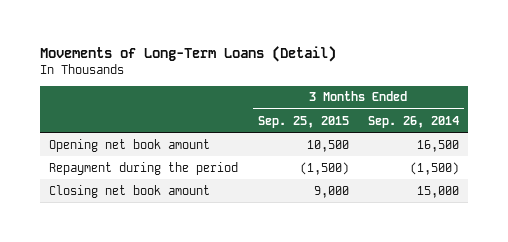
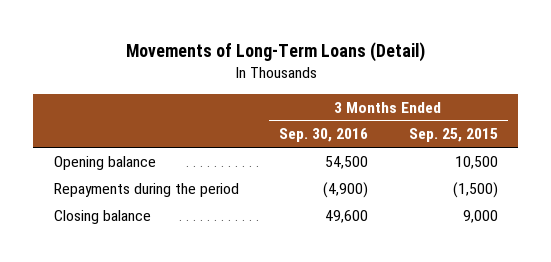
[367,115,459,128] Sep. 26, 2014 -> none
none -> [279,128,369,143] Sep. 30, 2016
[49,138,211,152] Opening net book amount -> [53,155,156,170] Opening balance
[49,161,239,175] Repayment during the period -> [53,182,239,197] Repayments during the period
[49,184,211,198] Closing net book amount -> [53,209,151,224] Closing balance

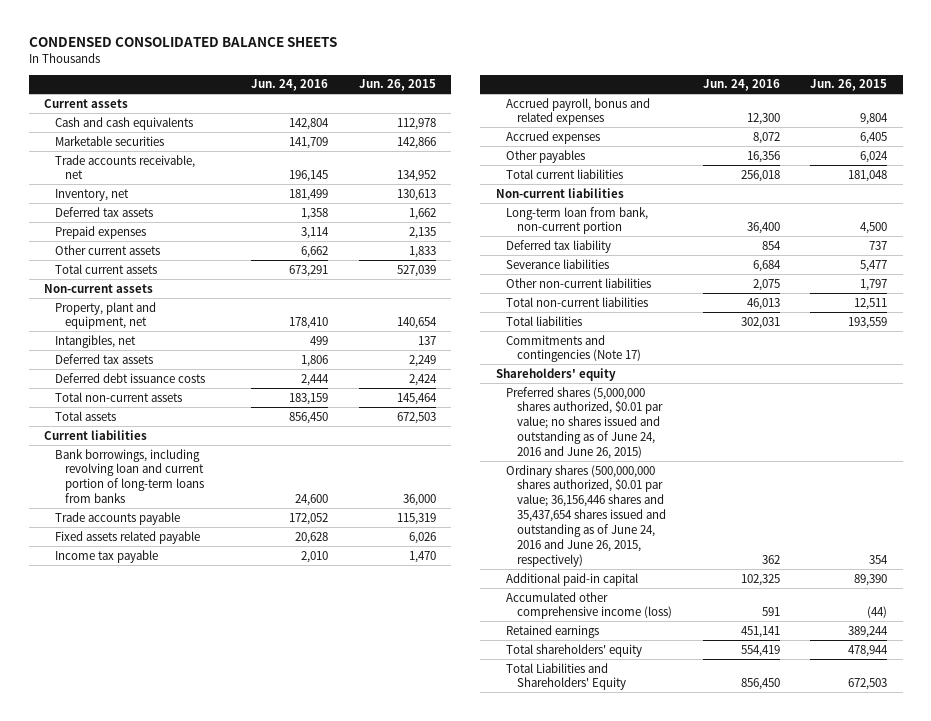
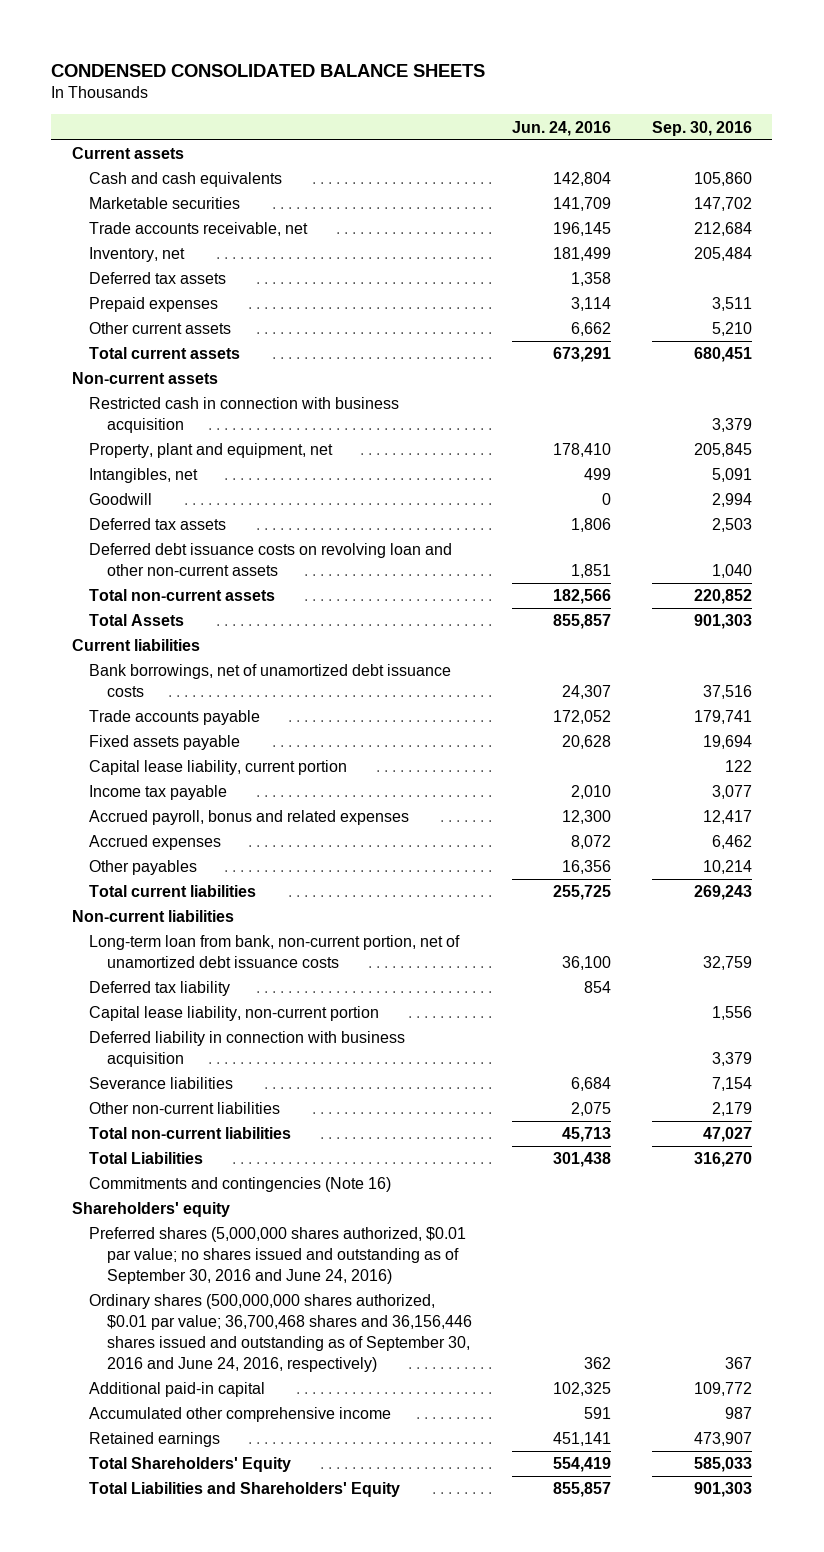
[358,79,436,92] Jun. 26, 2015 -> none
none -> [652,120,753,136] Sep. 30, 2016
none -> [89,397,400,433] Restricted cash in connection with business acquisition
none -> [89,493,153,506] Goodwill
[54,372,205,383] Deferred debt issuance costs -> none
none -> [89,543,453,576] Deferred debt issuance costs on revolving loan and other non-current assets
[288,392,328,405] 183,159 -> [553,589,612,605] 182,566
[54,410,116,421] Total assets -> [89,614,185,627] Total Assets
[288,411,328,424] 856,450 -> [553,614,612,630] 855,857
[54,448,205,504] Bank borrowings, including revolving loan and current portion of long-term loans from banks -> none
none -> [89,664,452,697] Bank borrowings, net of unamortized debt issuance costs
[54,530,200,544] Fixed assets related payable -> [89,735,241,751] Fixed assets payable
none -> [89,760,348,776] Capital lease liability, current portion
[740,169,780,182] 256,018 -> [553,885,612,901] 255,725
[506,206,649,235] Long-term loan from bank, non-current portion -> [89,935,461,968] Long-term loan from bank, non-current portion, net of unamortized debt issuance costs
[746,222,780,235] 36,400 -> [562,955,612,970] 36,100
none -> [89,1006,380,1022] Capital lease liability, non-current portion
none -> [89,1031,406,1067] Deferred liability in connection with business acquisition
[746,297,780,310] 46,013 -> [562,1127,612,1143] 45,713
[506,315,583,326] Total liabilities -> [89,1152,204,1165] Total Liabilities
[740,316,780,329] 302,031 -> [553,1152,612,1168] 301,438
[506,334,641,363] Commitments and contingencies (Note 17) -> [89,1177,392,1193] Commitments and contingencies (Note 16)
[506,386,663,460] Preferred shares (5,000,000 shares authorized, $0.01 par value; no shares issued and outstanding as of June 24, 2016 and June 26, 2015) -> [89,1227,467,1284] Preferred shares (5,000,000 shares authorized, $0.01 par value; no shares issued and outstanding as of September 30, 2016 and June 24, 2016)
[506,464,666,567] Ordinary shares (500,000,000 shares authorized, $0.01 par value; 36,156,446 shares and 35,437,654 shares issued and outstanding as of June 24, 2016 and June 26, 2015, respectively) -> [89,1294,472,1372] Ordinary shares (500,000,000 shares authorized, $0.01 par value; 36,700,468 shares and 36,156,446 shares issued and outstanding as of September 30, 2016 and June 24, 2016, respectively)
[506,591,672,620] Accumulated other comprehensive income (loss) -> [89,1407,392,1423] Accumulated other comprehensive income
[506,643,643,657] Total shareholders' equity -> [89,1457,292,1473] Total Shareholders' Equity
[740,678,780,691] 856,450 -> [553,1482,612,1498] 855,857

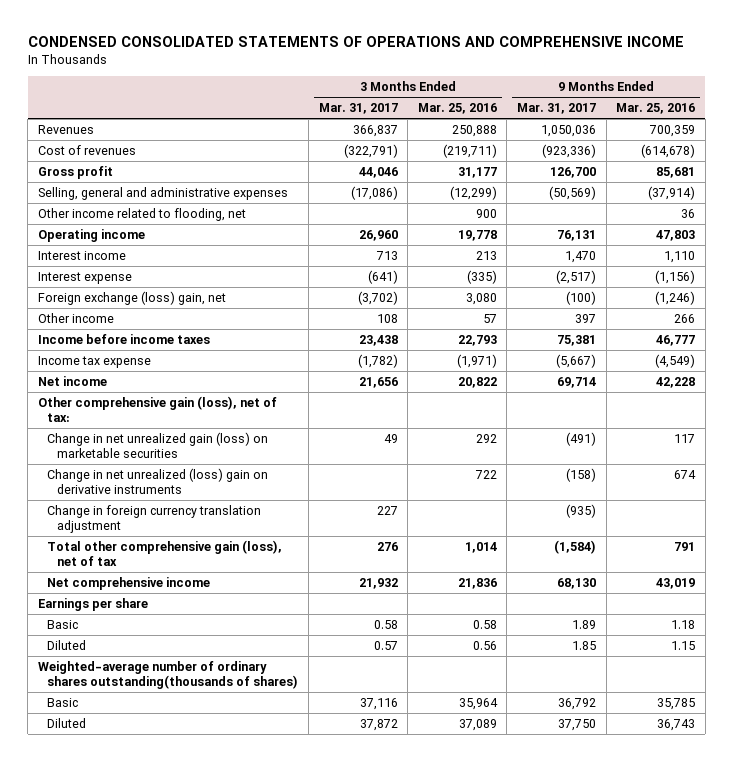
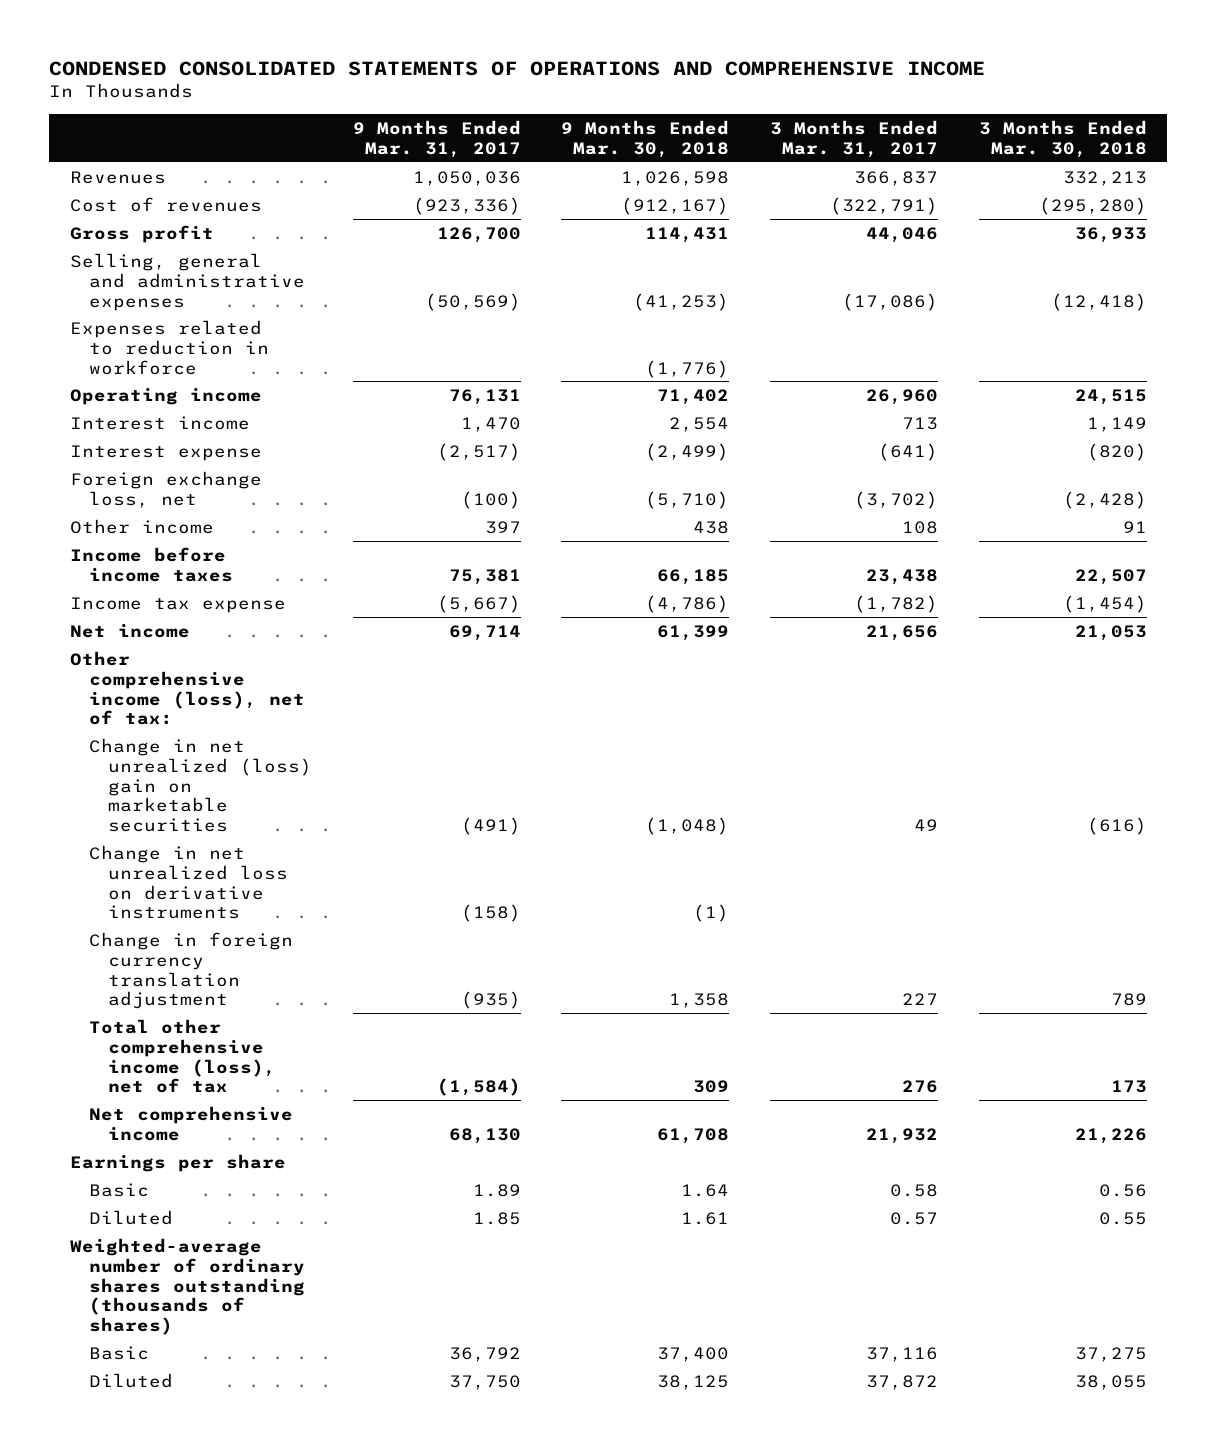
[417,103,497,115] Mar. 25, 2016 -> none
[616,103,696,115] Mar. 25, 2016 -> none
none -> [561,119,730,158] 9 Months Ended Mar. 30, 2018
none -> [978,119,1147,158] 3 Months Ended Mar. 30, 2018
[37,207,246,221] Other income related to flooding, net -> none
none -> [69,319,269,375] Expenses related to reduction in workforce
[37,290,226,305] Foreign exchange (loss) gain, net -> [69,470,262,508] Foreign exchange loss, net
[37,395,277,422] Other comprehensive gain (loss), net of tax: -> [69,650,305,726] Other comprehensive income (loss), net of tax:
[47,431,269,458] Change in net unrealized gain (loss) on marketable securities -> [88,737,313,833] Change in net unrealized (loss) gain on marketable securities
[47,467,269,494] Change in net unrealized (loss) gain on derivative instruments -> [88,844,289,920] Change in net unrealized loss on derivative instruments
[47,539,283,566] Total other comprehensive gain (loss), net of tax -> [88,1018,277,1094] Total other comprehensive income (loss), net of tax
[37,660,299,689] Weighted-average number of ordinary shares outstanding(thousands of shares) -> [69,1237,305,1336] Weighted-average number of ordinary shares outstanding (thousands of shares)

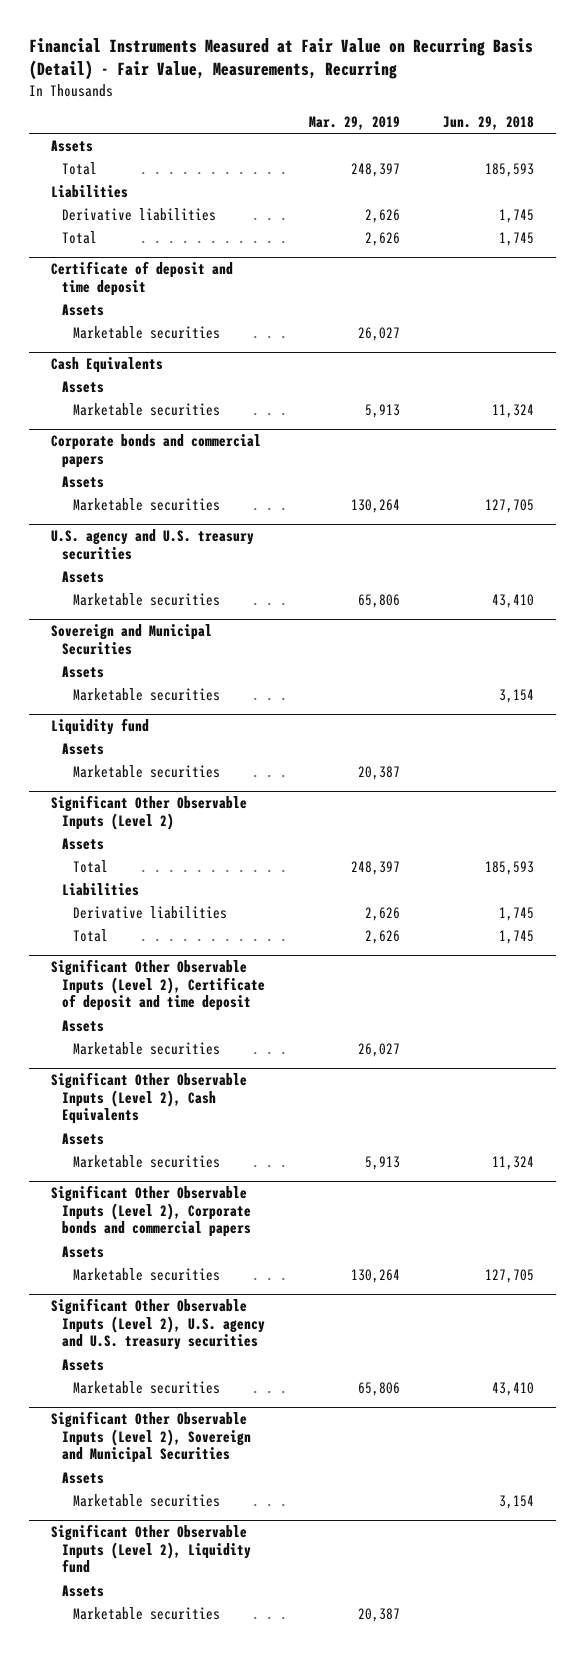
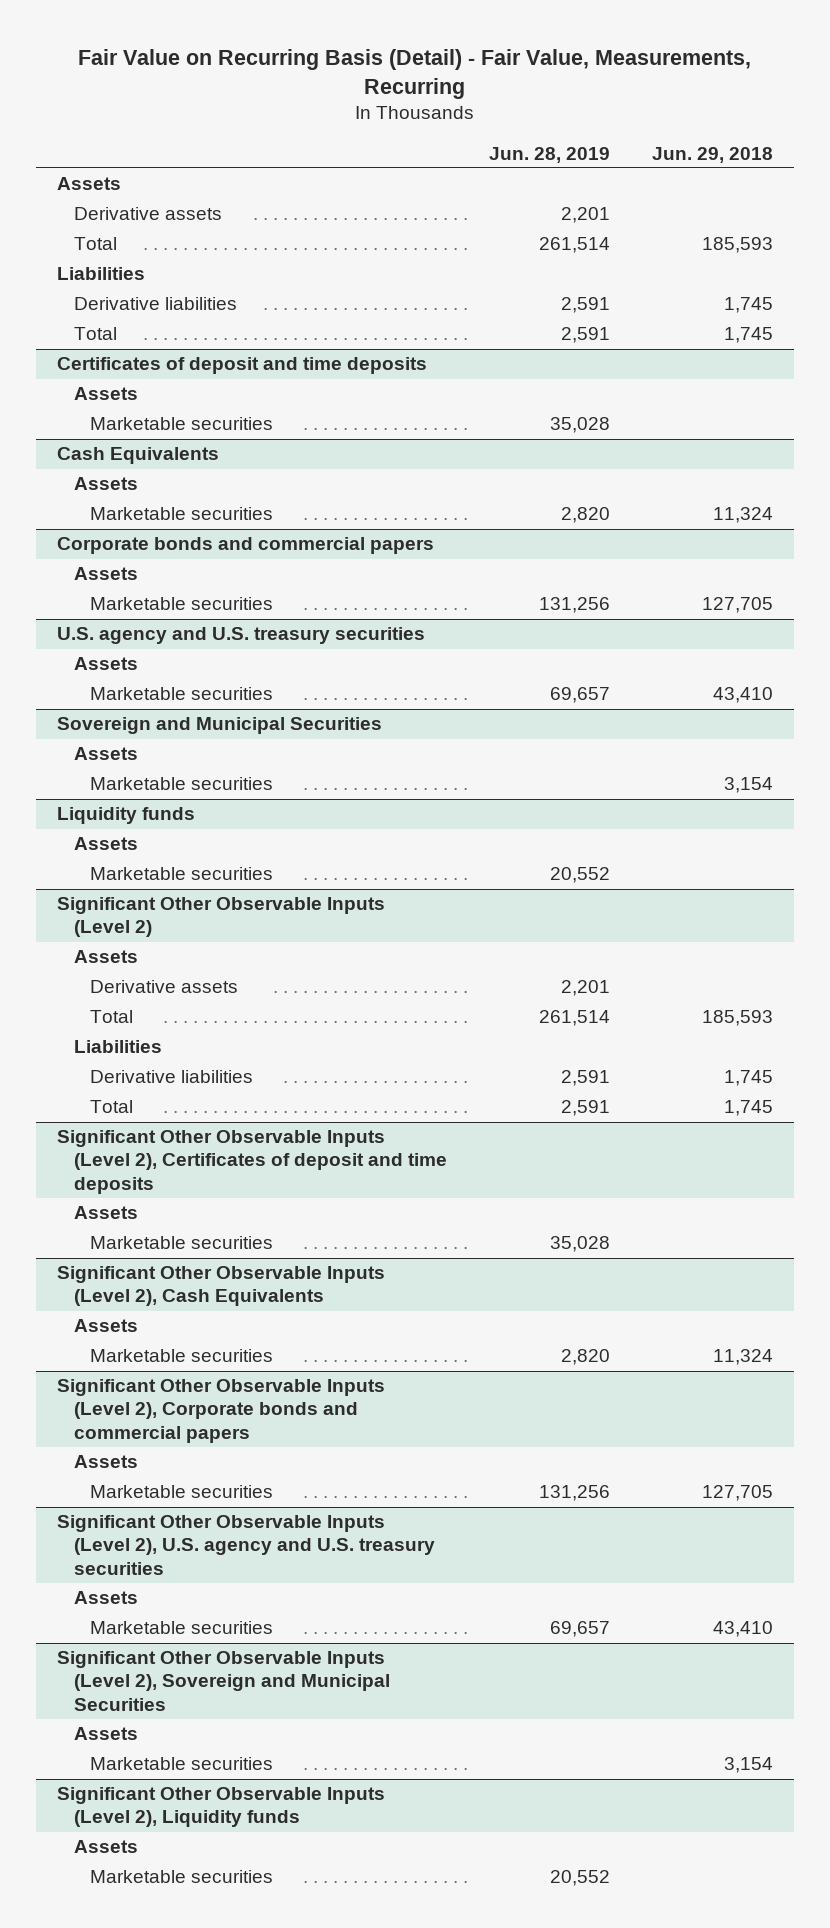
[28,38,533,81] Financial Instruments Measured at Fair Value on Recurring Basis (Detail) - Fair Value, Measurements, Recurring -> [77,49,751,100] Fair Value on Recurring Basis (Detail) - Fair Value, Measurements, Recurring
[308,116,400,131] Mar. 29, 2019 -> none
none -> [488,146,610,163] Jun. 28, 2019
none -> [73,207,222,221] Derivative assets
[50,261,233,296] Certificate of deposit and time deposit -> [56,357,427,375] Certificates of deposit and time deposits
[50,718,149,736] Liquidity fund -> [56,807,195,825] Liquidity funds
none -> [90,980,239,994] Derivative assets
[50,959,265,1012] Significant Other Observable Inputs (Level 2), Certificate of deposit and time deposit -> [56,1130,447,1194] Significant Other Observable Inputs (Level 2), Certificates of deposit and time deposits
[50,1524,251,1574] Significant Other Observable Inputs (Level 2), Liquidity fund -> [56,1787,385,1828] Significant Other Observable Inputs (Level 2), Liquidity funds

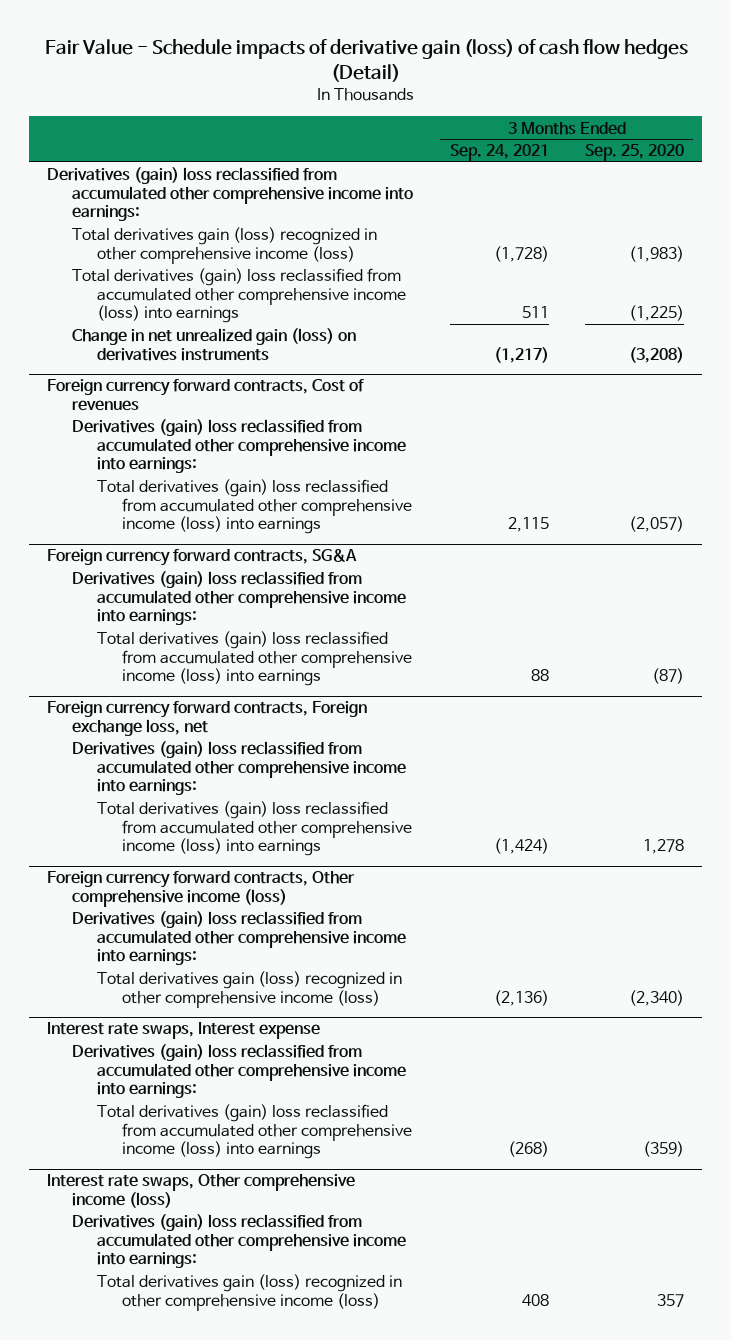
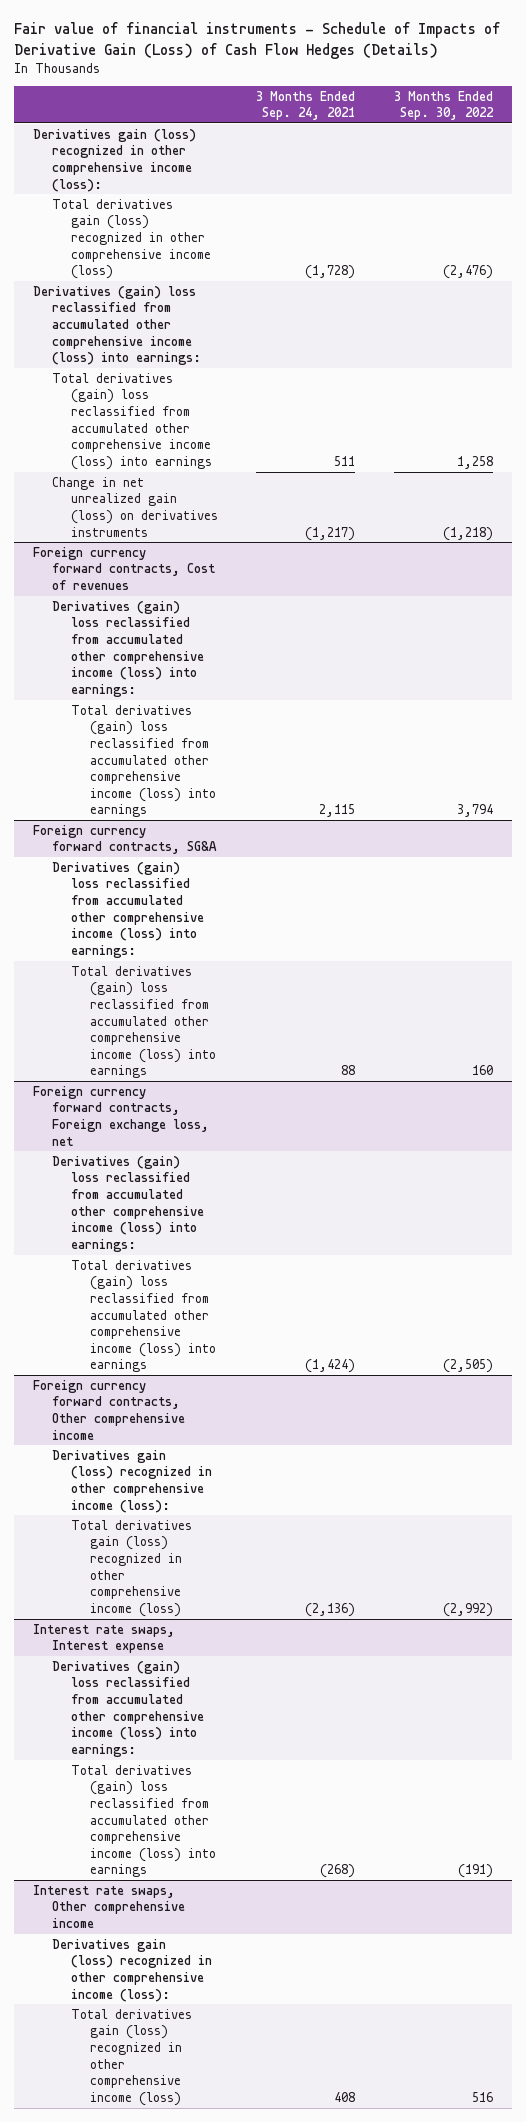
[44,38,688,82] Fair Value - Schedule impacts of derivative gain (loss) of cash flow hedges (Detail) -> [13,22,500,59] Fair value of financial instruments - Schedule of Impacts of Derivative Gain (Loss) of Cash Flow Hedges (Details)
[585,144,685,162] Sep. 25, 2020 -> none
none -> [393,90,494,121] 3 Months Ended Sep. 30, 2022
[47,167,414,222] Derivatives (gain) loss reclassified from accumulated other comprehensive income into earnings: -> none
none -> [33,128,197,192] Derivatives gain (loss) recognized in other comprehensive income (loss):
none -> [33,285,202,366] Derivatives (gain) loss reclassified from accumulated other comprehensive income (loss) into earnings:
[72,419,406,474] Derivatives (gain) loss reclassified from accumulated other comprehensive income into earnings: -> [52,600,205,697] Derivatives (gain) loss reclassified from accumulated other comprehensive income (loss) into earnings:
[72,571,406,626] Derivatives (gain) loss reclassified from accumulated other comprehensive income into earnings: -> [52,861,205,958] Derivatives (gain) loss reclassified from accumulated other comprehensive income (loss) into earnings:
[72,741,406,796] Derivatives (gain) loss reclassified from accumulated other comprehensive income into earnings: -> [52,1155,205,1252] Derivatives (gain) loss reclassified from accumulated other comprehensive income (loss) into earnings:
[72,911,406,966] Derivatives (gain) loss reclassified from accumulated other comprehensive income into earnings: -> none
[47,871,356,907] Foreign currency forward contracts, Other comprehensive income (loss) -> [33,1379,186,1440] Foreign currency forward contracts, Other comprehensive income
none -> [52,1449,213,1513] Derivatives gain (loss) recognized in other comprehensive income (loss):
[72,1044,406,1099] Derivatives (gain) loss reclassified from accumulated other comprehensive income into earnings: -> [52,1660,205,1757] Derivatives (gain) loss reclassified from accumulated other comprehensive income (loss) into earnings:
[72,1214,406,1269] Derivatives (gain) loss reclassified from accumulated other comprehensive income into earnings: -> none
[47,1174,356,1208] Interest rate swaps, Other comprehensive income (loss) -> [33,1884,186,1929] Interest rate swaps, Other comprehensive income
none -> [52,1938,213,2002] Derivatives gain (loss) recognized in other comprehensive income (loss):

